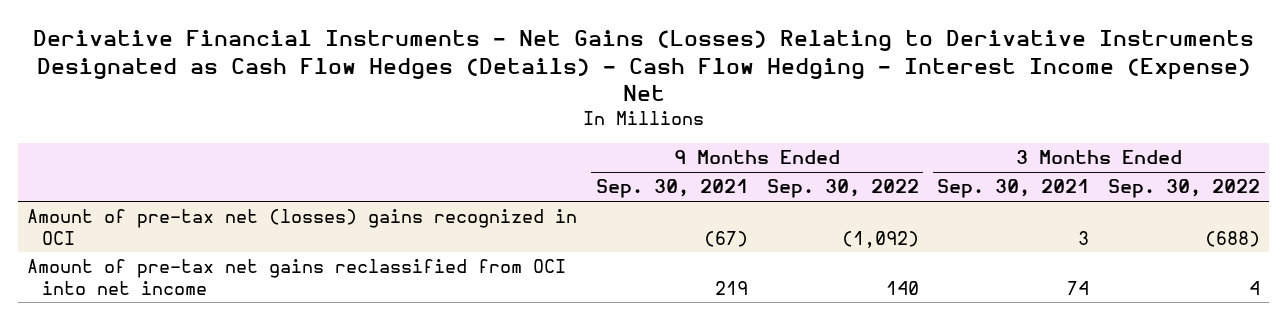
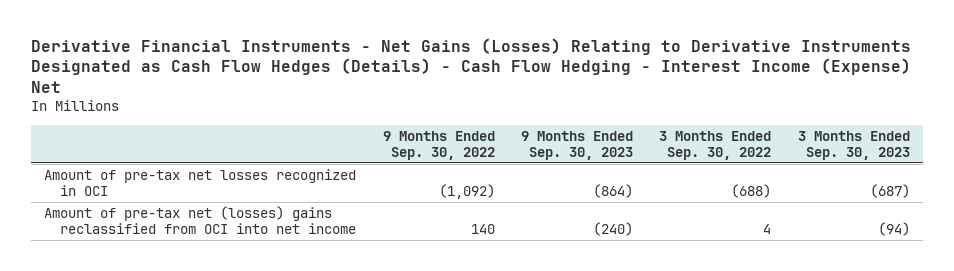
[596,179,749,199] Sep. 30, 2021 -> none
[937,179,1090,199] Sep. 30, 2021 -> none
none -> [521,130,634,160] 9 Months Ended Sep. 30, 2023
none -> [797,130,910,160] 3 Months Ended Sep. 30, 2023
[27,209,578,245] Amount of pre-tax net (losses) gains recognized in OCI -> [43,168,356,197] Amount of pre-tax net losses recognized in OCI
[27,259,567,295] Amount of pre-tax net gains reclassified from OCI into net income -> [43,205,357,235] Amount of pre-tax net (losses) gains reclassified from OCI into net income

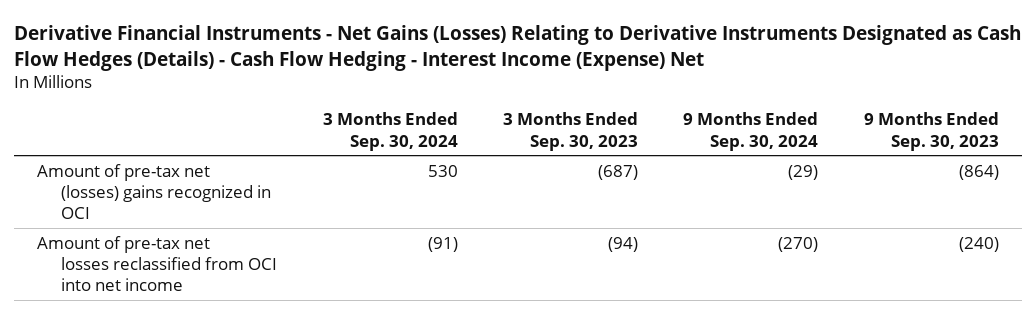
[382,130,495,160] 9 Months Ended Sep. 30, 2022 -> none
[659,130,772,160] 3 Months Ended Sep. 30, 2022 -> none
none -> [322,112,458,151] 3 Months Ended Sep. 30, 2024
none -> [683,112,819,151] 9 Months Ended Sep. 30, 2024
[43,168,356,197] Amount of pre-tax net losses recognized in OCI -> [36,163,272,220] Amount of pre-tax net (losses) gains recognized in OCI
[43,205,357,235] Amount of pre-tax net (losses) gains reclassified from OCI into net income -> [36,235,278,292] Amount of pre-tax net losses reclassified from OCI into net income

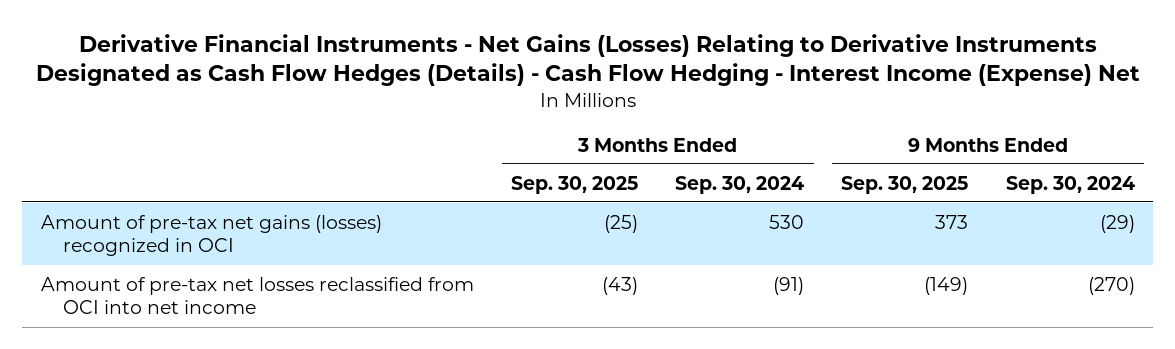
[503,112,639,151] 3 Months Ended Sep. 30, 2023 -> none
[863,112,999,151] 9 Months Ended Sep. 30, 2023 -> none
none -> [510,175,638,194] Sep. 30, 2025
none -> [841,175,969,194] Sep. 30, 2025
[36,163,272,220] Amount of pre-tax net (losses) gains recognized in OCI -> [40,214,382,257] Amount of pre-tax net gains (losses) recognized in OCI

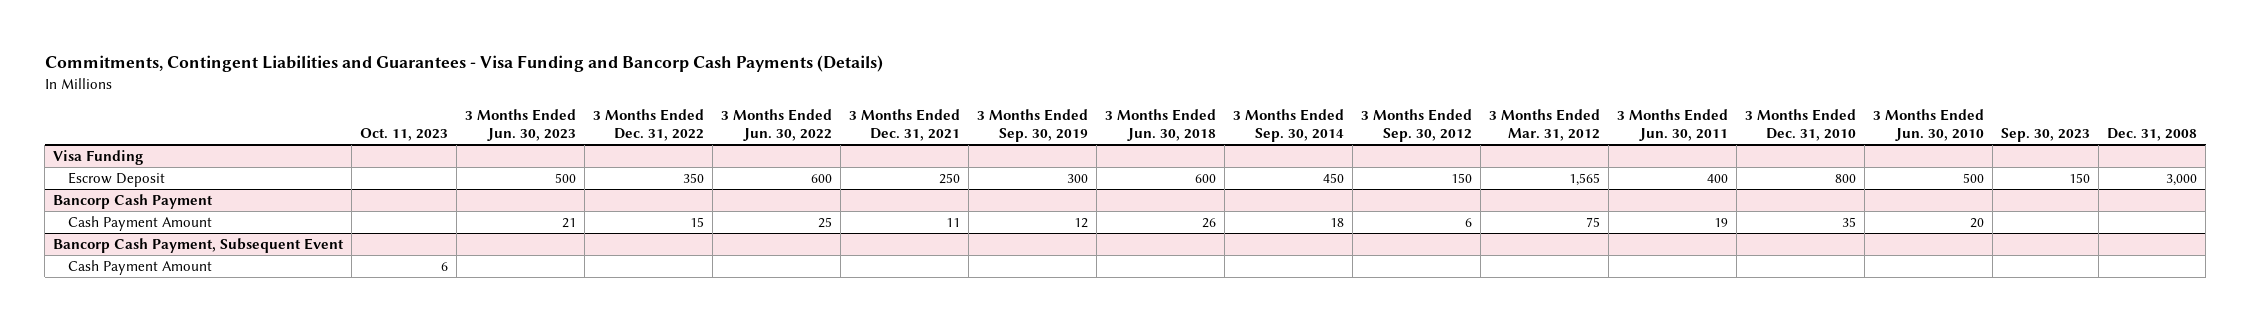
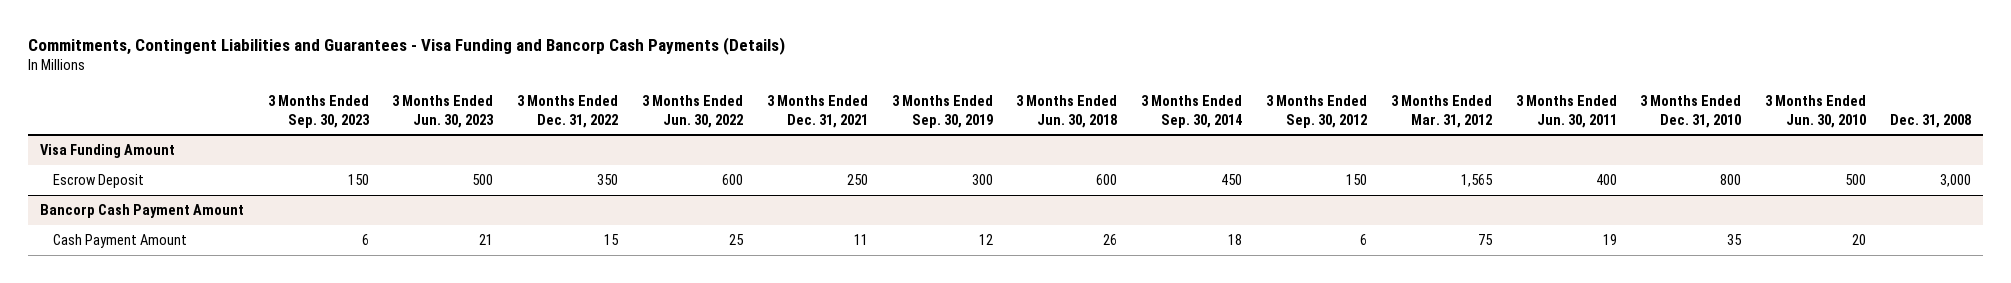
[360,127,449,141] Oct. 11, 2023 -> none
[2001,127,2091,142] Sep. 30, 2023 -> none
none -> [267,94,370,128] 3 Months Ended Sep. 30, 2023
[53,149,144,165] Visa Funding -> [39,144,175,159] Visa Funding Amount
[53,193,214,209] Bancorp Cash Payment -> [39,204,244,219] Bancorp Cash Payment Amount
[53,237,345,253] Bancorp Cash Payment, Subsequent Event -> none
[67,259,212,275] Cash Payment Amount -> none

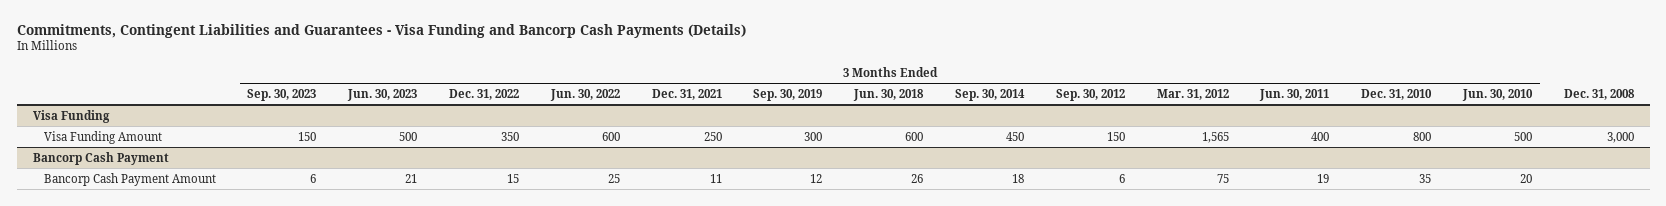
[39,144,175,159] Visa Funding Amount -> [32,109,110,123] Visa Funding
[52,174,144,189] Escrow Deposit -> [43,130,162,144] Visa Funding Amount
[39,204,244,219] Bancorp Cash Payment Amount -> [32,151,169,165] Bancorp Cash Payment
[52,234,187,249] Cash Payment Amount -> [43,172,216,186] Bancorp Cash Payment Amount

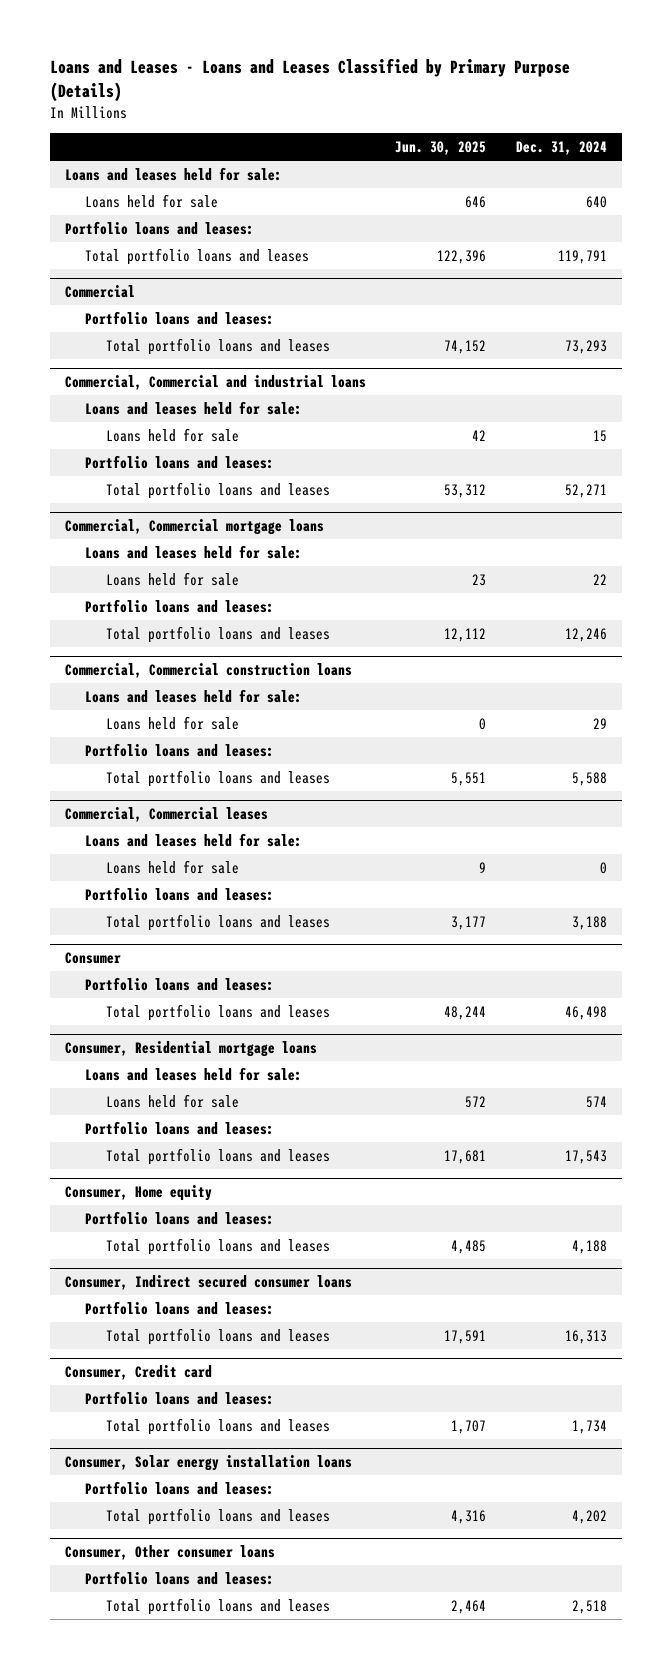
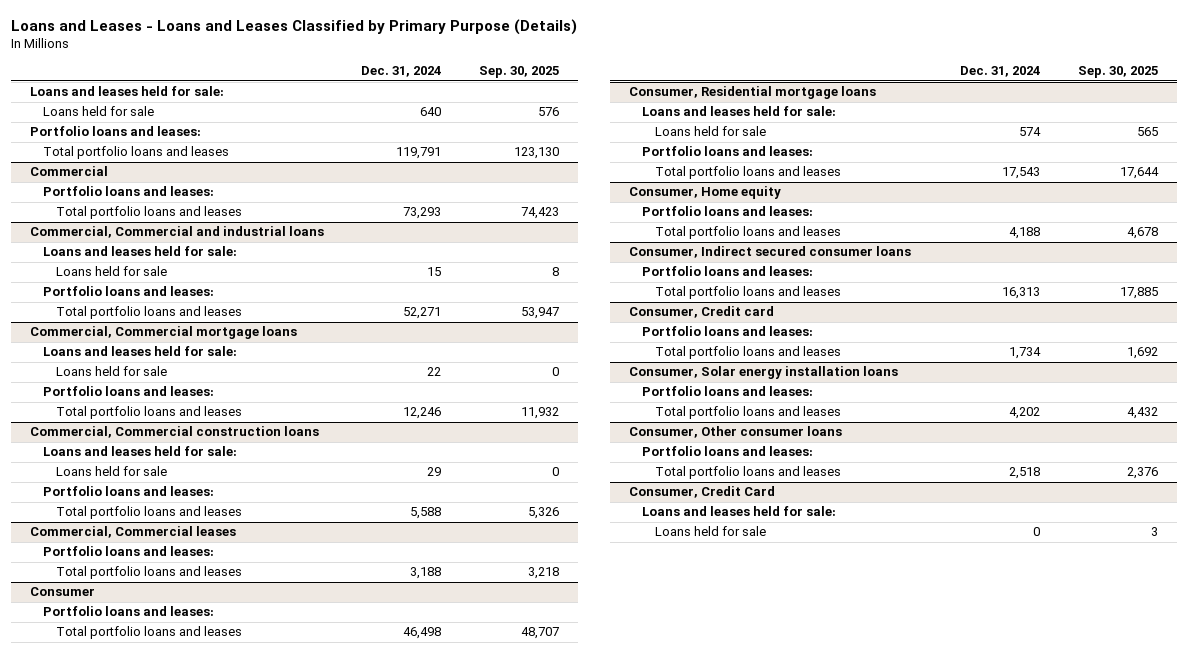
[395,140,487,155] Jun. 30, 2025 -> none
none -> [478,66,559,79] Sep. 30, 2025
[85,832,303,847] Loans and leases held for sale: -> none
[106,859,240,874] Loans held for sale -> none
none -> [628,486,775,499] Consumer, Credit Card
none -> [641,506,836,517] Loans and leases held for sale:
none -> [654,526,766,537] Loans held for sale

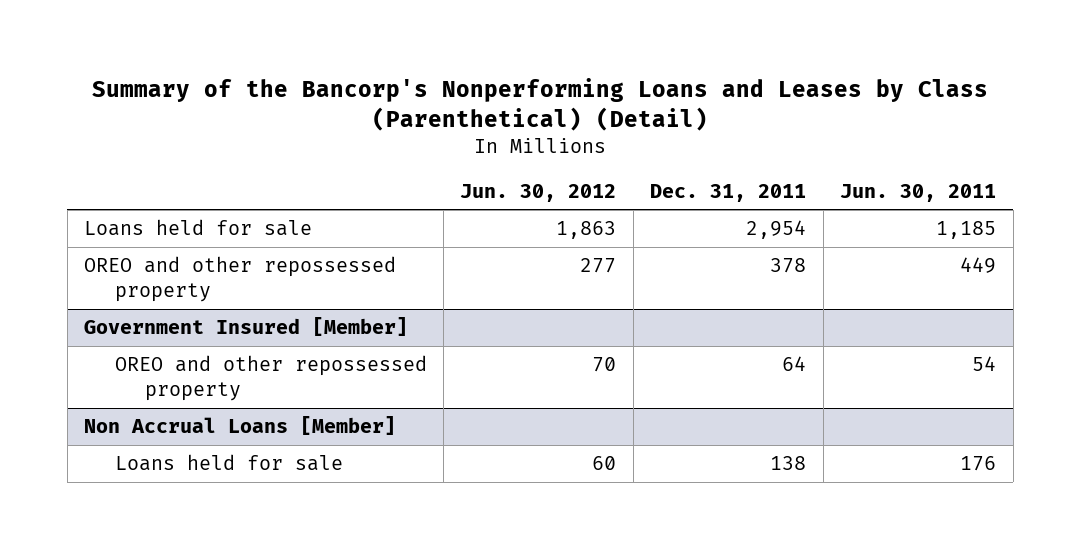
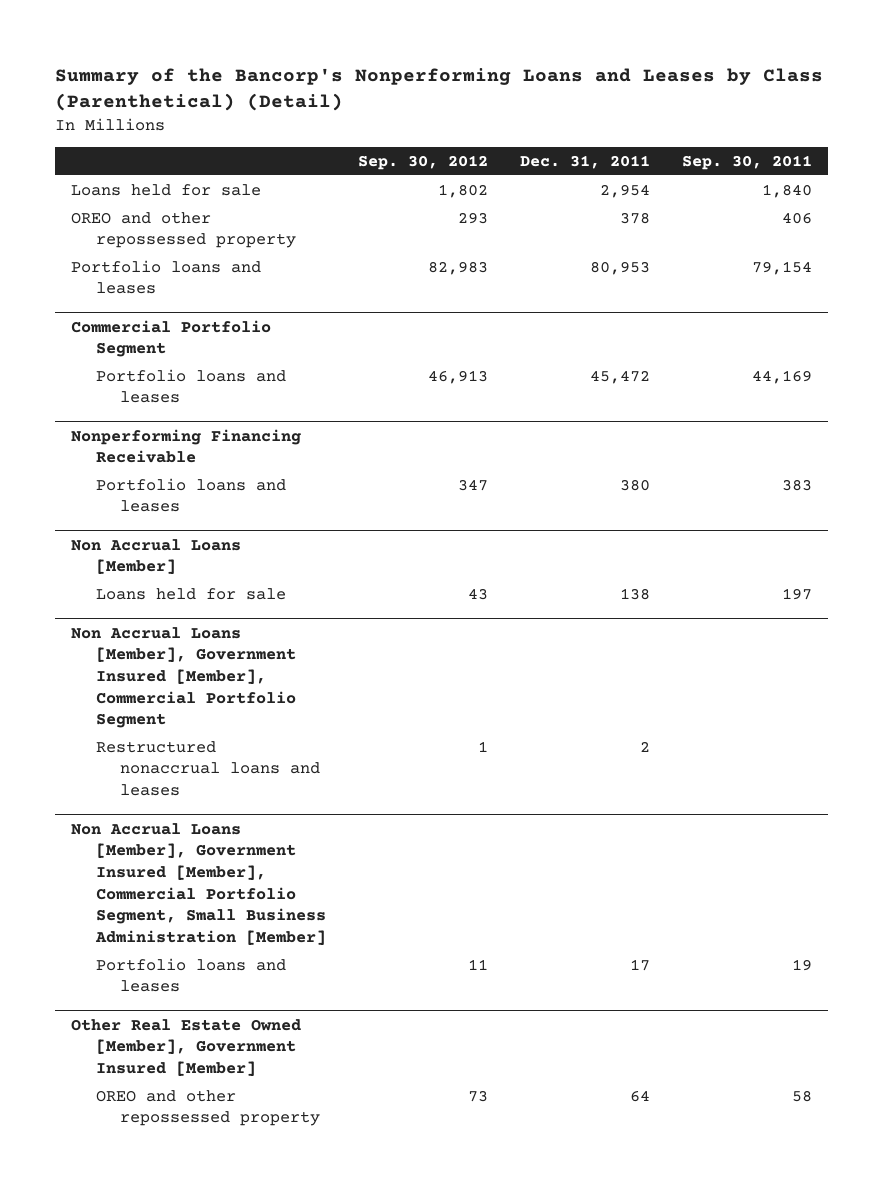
[460,183,617,202] Jun. 30, 2012 -> none
[840,183,997,202] Jun. 30, 2011 -> none
none -> [357,154,488,170] Sep. 30, 2012
none -> [682,154,813,170] Sep. 30, 2011
[84,317,409,337] Government Insured [Member] -> none
[114,355,427,402] OREO and other repossessed property -> none
none -> [71,259,262,295] Portfolio loans and leases
none -> [71,319,272,358] Commercial Portfolio Segment
none -> [95,368,286,404] Portfolio loans and leases
none -> [71,428,302,464] Nonperforming Financing Receivable
none -> [95,477,286,513] Portfolio loans and leases
none -> [71,626,296,729] Non Accrual Loans [Member], Government Insured [Member], Commercial Portfolio Segment
none -> [95,740,321,797] Restructured nonaccrual loans and leases
none -> [71,822,326,945] Non Accrual Loans [Member], Government Insured [Member], Commercial Portfolio Segment, Small Business Administration [Member]
none -> [95,957,286,993] Portfolio loans and leases
none -> [71,1018,302,1076] Other Real Estate Owned [Member], Government Insured [Member]
none -> [95,1089,321,1127] OREO and other repossessed property

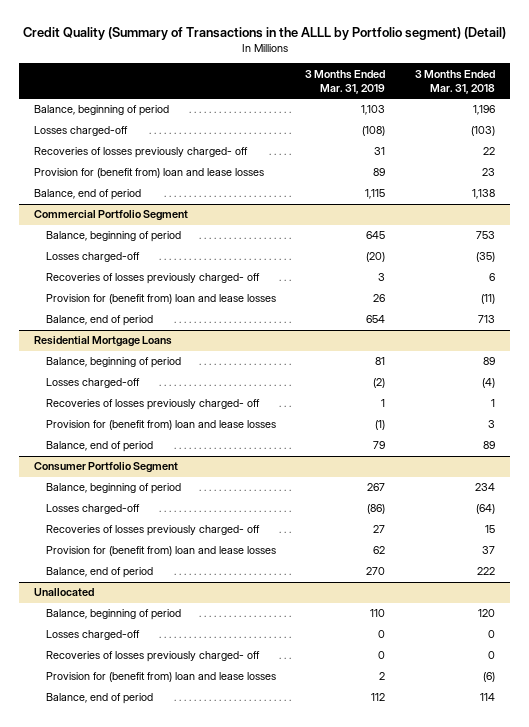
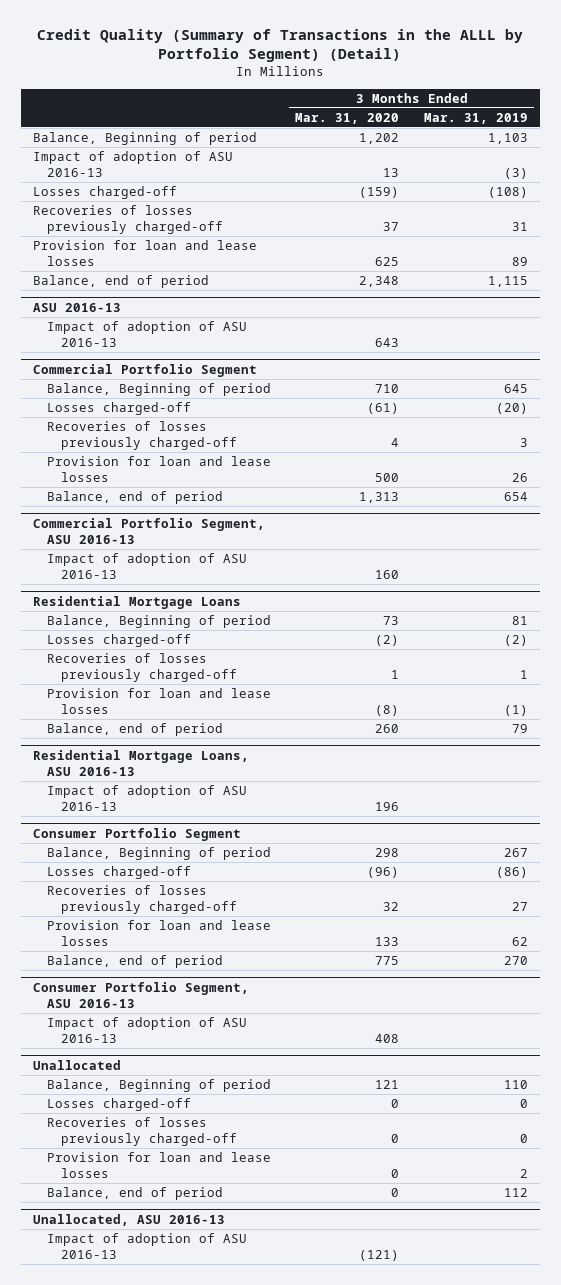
[22,26,506,40] Credit Quality (Summary of Transactions in the ALLL by Portfolio segment) (Detail) -> [37,28,524,63] Credit Quality (Summary of Transactions in the ALLL by Portfolio Segment) (Detail)
[414,69,495,94] 3 Months Ended Mar. 31, 2018 -> none
none -> [295,112,400,124] Mar. 31, 2020
[34,105,170,117] Balance, beginning of period -> [32,132,257,146] Balance, Beginning of period
none -> [32,151,233,177] Impact of adoption of ASU 2016-13
[34,147,249,159] Recoveries of losses previously charged- off -> [32,205,223,234] Recoveries of losses previously charged-off
[34,168,265,179] Provision for (benefit from) loan and lease losses -> [32,240,257,266] Provision for loan and lease losses
none -> [32,303,121,313] ASU 2016-13
none -> [46,321,247,347] Impact of adoption of ASU 2016-13
[45,231,181,243] Balance, beginning of period -> [46,383,271,397] Balance, Beginning of period
[45,273,260,285] Recoveries of losses previously charged- off -> [46,421,238,450] Recoveries of losses previously charged-off
[45,294,276,305] Provision for (benefit from) loan and lease losses -> [46,456,271,482] Provision for loan and lease losses
none -> [32,518,265,544] Commercial Portfolio Segment, ASU 2016-13
none -> [46,553,247,579] Impact of adoption of ASU 2016-13
[45,357,181,369] Balance, beginning of period -> [46,615,271,629] Balance, Beginning of period
[45,399,260,411] Recoveries of losses previously charged- off -> [46,653,238,682] Recoveries of losses previously charged-off
[45,420,276,431] Provision for (benefit from) loan and lease losses -> [46,688,271,714] Provision for loan and lease losses
none -> [32,750,249,776] Residential Mortgage Loans, ASU 2016-13
none -> [46,785,247,811] Impact of adoption of ASU 2016-13
[45,483,181,495] Balance, beginning of period -> [46,847,271,861] Balance, Beginning of period
[45,525,260,537] Recoveries of losses previously charged- off -> [46,885,238,914] Recoveries of losses previously charged-off
[45,546,276,557] Provision for (benefit from) loan and lease losses -> [46,920,271,946] Provision for loan and lease losses
none -> [32,982,249,1008] Consumer Portfolio Segment, ASU 2016-13
none -> [46,1017,247,1043] Impact of adoption of ASU 2016-13
[45,609,181,621] Balance, beginning of period -> [46,1079,271,1093] Balance, Beginning of period
[45,651,260,663] Recoveries of losses previously charged- off -> [46,1117,238,1146] Recoveries of losses previously charged-off
[45,672,276,683] Provision for (benefit from) loan and lease losses -> [46,1152,271,1178] Provision for loan and lease losses
none -> [32,1214,225,1227] Unallocated, ASU 2016-13
none -> [46,1233,247,1259] Impact of adoption of ASU 2016-13

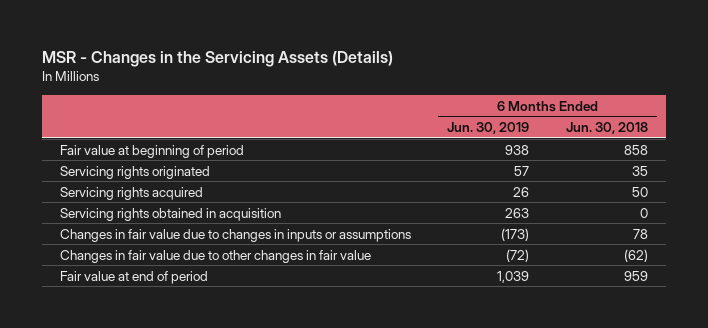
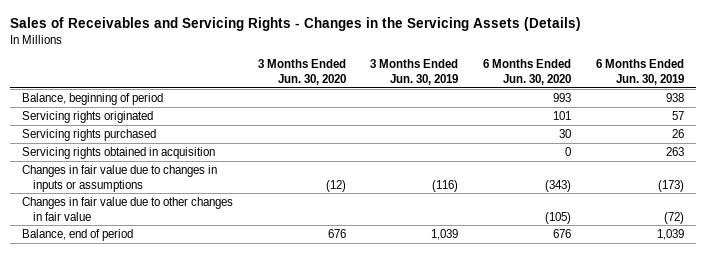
[41,50,393,67] MSR - Changes in the Servicing Assets (Details) -> [9,16,581,31] Sales of Receivables and Servicing Rights - Changes in the Servicing Assets (Details)
[565,122,648,135] Jun. 30, 2018 -> none
none -> [257,59,346,85] 3 Months Ended Jun. 30, 2020
none -> [370,59,459,85] 3 Months Ended Jun. 30, 2019
none -> [483,59,572,85] 6 Months Ended Jun. 30, 2020
[59,144,244,158] Fair value at beginning of period -> [22,93,164,106] Balance, beginning of period
[59,186,203,200] Servicing rights acquired -> [22,129,157,142] Servicing rights purchased
[59,270,208,284] Fair value at end of period -> [22,229,134,242] Balance, end of period

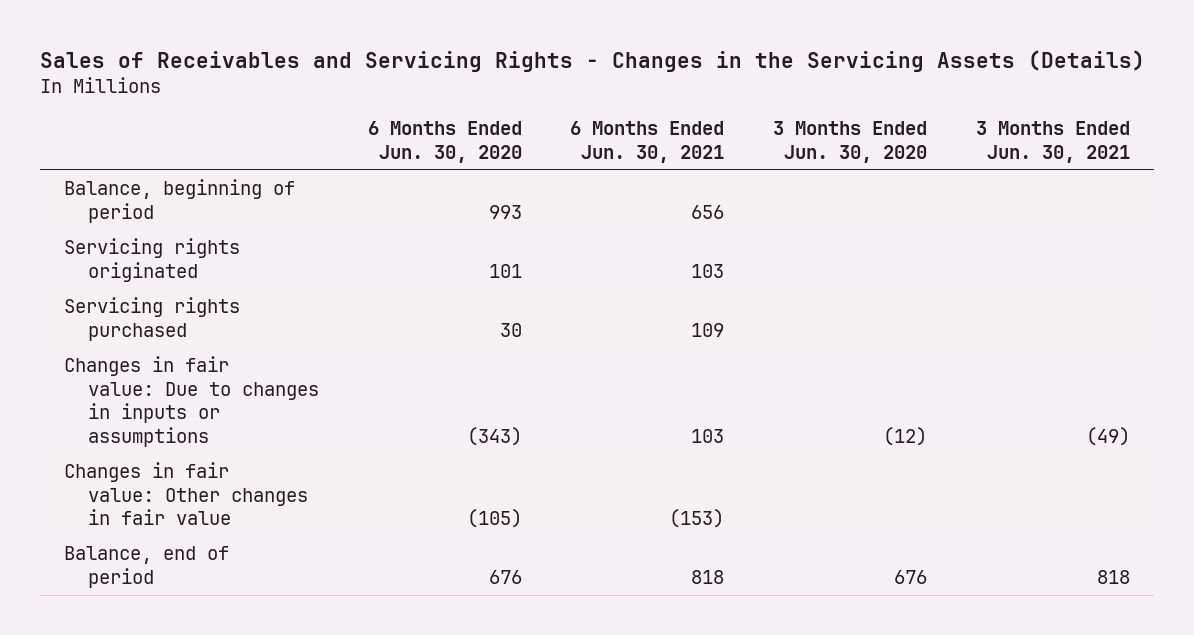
[370,59,459,85] 3 Months Ended Jun. 30, 2019 -> none
[595,59,684,85] 6 Months Ended Jun. 30, 2019 -> none
none -> [570,121,725,163] 6 Months Ended Jun. 30, 2021
none -> [975,121,1130,163] 3 Months Ended Jun. 30, 2021
[22,147,216,160] Servicing rights obtained in acquisition -> none
[22,165,218,192] Changes in fair value due to changes in inputs or assumptions -> [63,356,319,447] Changes in fair value: Due to changes in inputs or assumptions
[22,197,234,221] Changes in fair value due to other changes in fair value -> [63,462,308,526] Changes in fair value: Other changes in fair value

